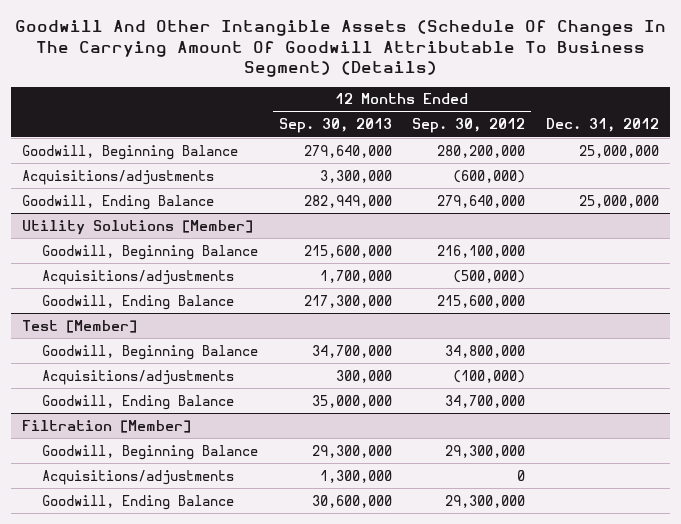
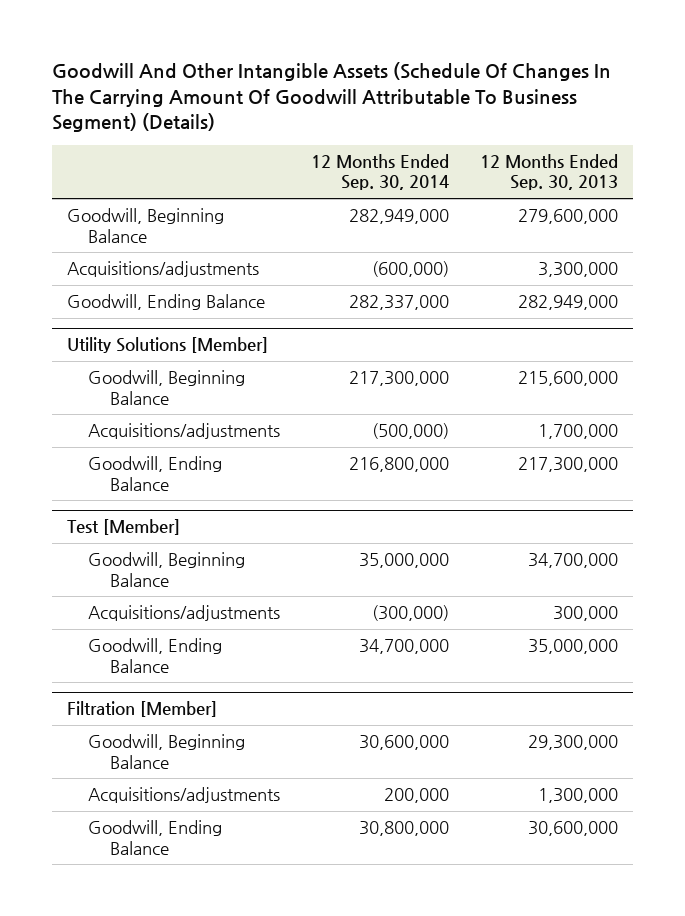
[412,118,526,134] Sep. 30, 2012 -> none
[546,118,660,133] Dec. 31, 2012 -> none
none -> [310,154,449,191] 12 Months Ended Sep. 30, 2014
[303,144,392,158] 279,640,000 -> [517,209,618,225] 279,600,000

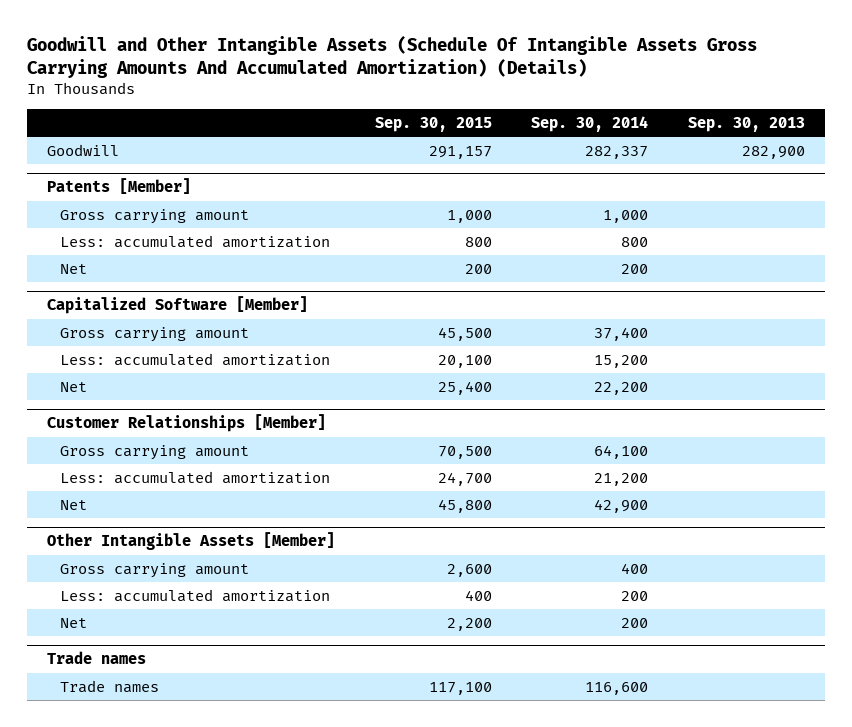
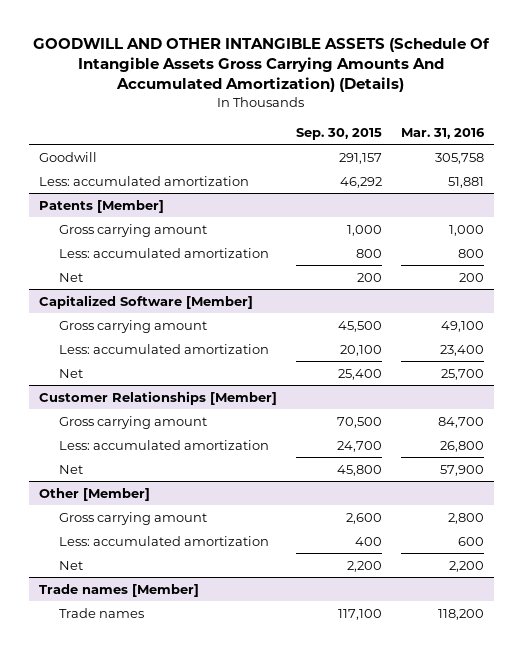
[27,35,758,78] Goodwill and Other Intangible Assets (Schedule Of Intangible Assets Gross Carrying Amounts And Accumulated Amortization) (Details) -> [33,38,491,93] GOODWILL AND OTHER INTANGIBLE ASSETS (Schedule Of Intangible Assets Gross Carrying Amounts And Accumulated Amortization) (Details)
[531,115,649,132] Sep. 30, 2014 -> none
[687,116,805,132] Sep. 30, 2013 -> none
none -> [400,127,485,139] Mar. 31, 2016
none -> [38,175,249,186] Less: accumulated amortization
[47,532,336,551] Other Intangible Assets [Member] -> [38,487,150,501] Other [Member]
[47,651,147,665] Trade names -> [38,583,199,597] Trade names [Member]

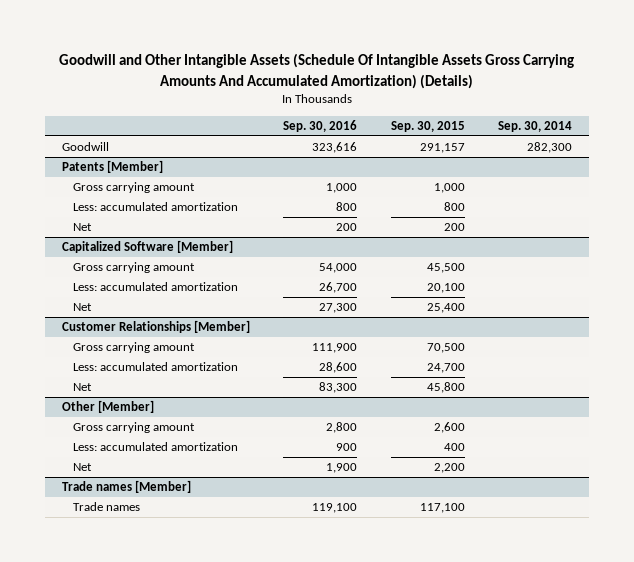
[33,38,491,93] GOODWILL AND OTHER INTANGIBLE ASSETS (Schedule Of Intangible Assets Gross Carrying Amounts And Accumulated Amortization) (Details) -> [58,53,574,89] Goodwill and Other Intangible Assets (Schedule Of Intangible Assets Gross Carrying Amounts And Accumulated Amortization) (Details)
[400,127,485,139] Mar. 31, 2016 -> none
none -> [283,120,358,133] Sep. 30, 2016
none -> [497,121,572,133] Sep. 30, 2014
[38,175,249,186] Less: accumulated amortization -> none

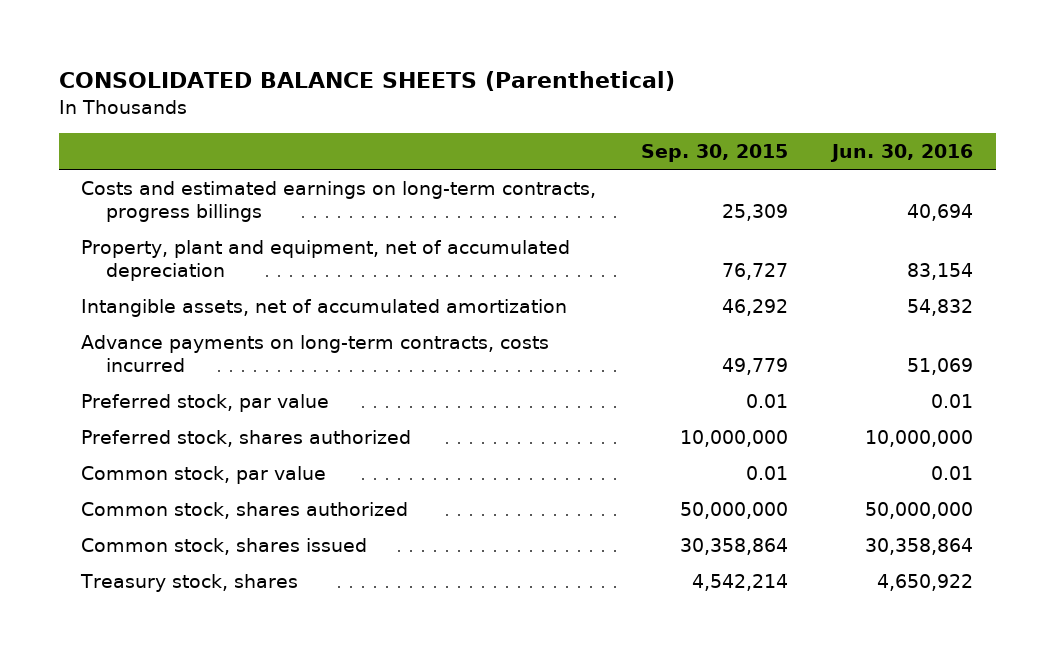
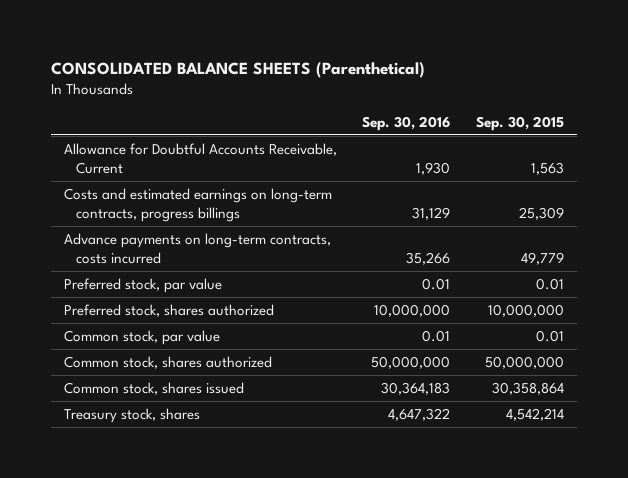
[830,144,974,163] Jun. 30, 2016 -> none
none -> [362,115,451,131] Sep. 30, 2016
none -> [63,142,337,174] Allowance for Doubtful Accounts Receivable, Current
[81,239,571,281] Property, plant and equipment, net of accumulated depreciation -> none
[81,298,568,317] Intangible assets, net of accumulated amortization -> none

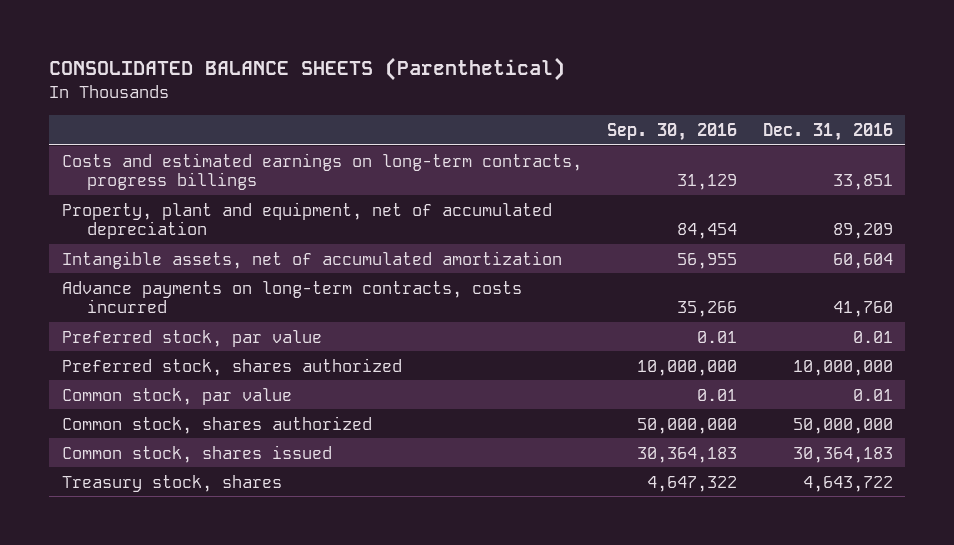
[476,115,565,131] Sep. 30, 2015 -> none
none -> [762,122,893,141] Dec. 31, 2016
[63,142,337,174] Allowance for Doubtful Accounts Receivable, Current -> none
none -> [61,201,552,240] Property, plant and equipment, net of accumulated depreciation
none -> [61,250,562,269] Intangible assets, net of accumulated amortization

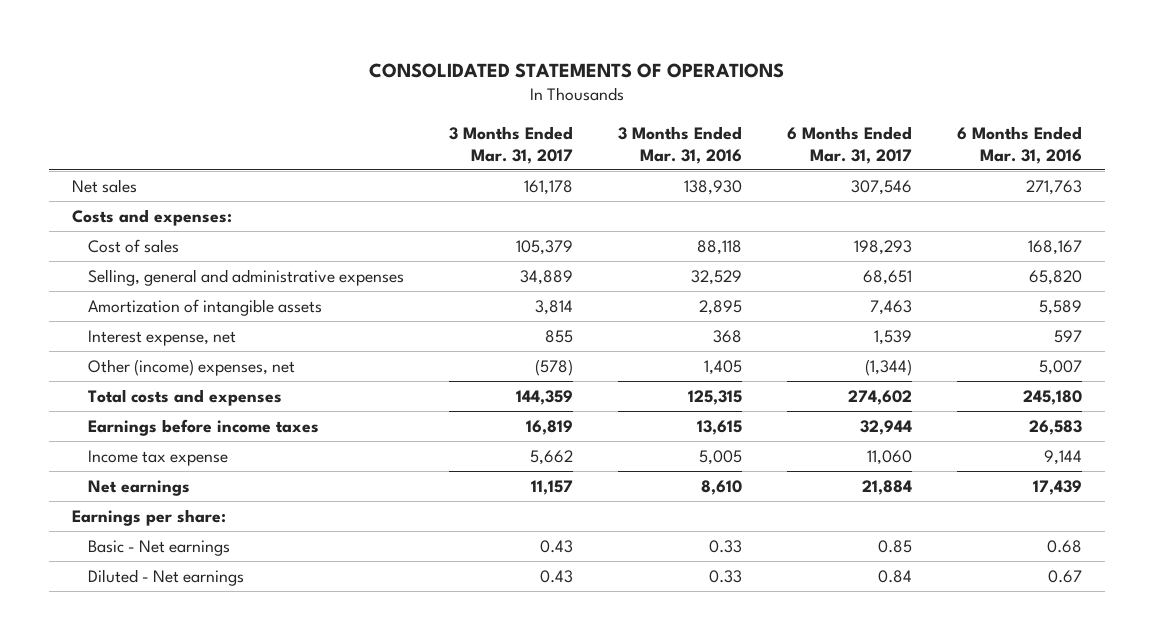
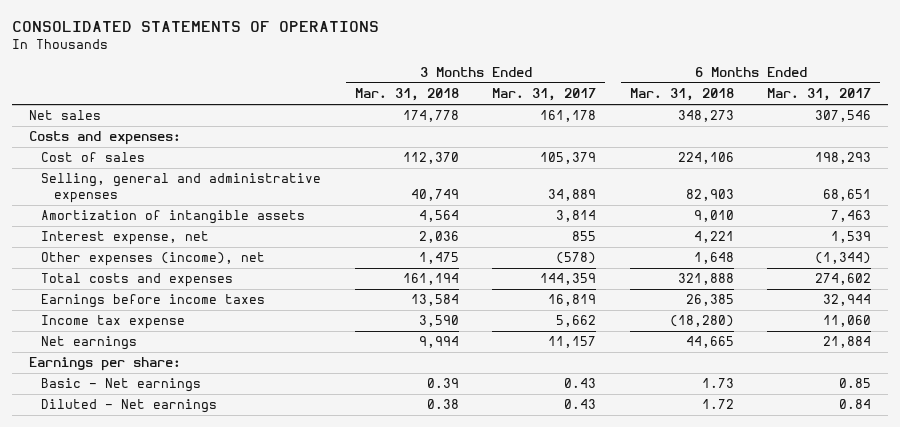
[618,125,743,164] 3 Months Ended Mar. 31, 2016 -> none
[957,125,1083,164] 6 Months Ended Mar. 31, 2016 -> none
none -> [354,88,459,102] Mar. 31, 2018
none -> [629,88,734,102] Mar. 31, 2018
[88,358,296,376] Other (income) expenses, net -> [41,252,266,267] Other expenses (income), net

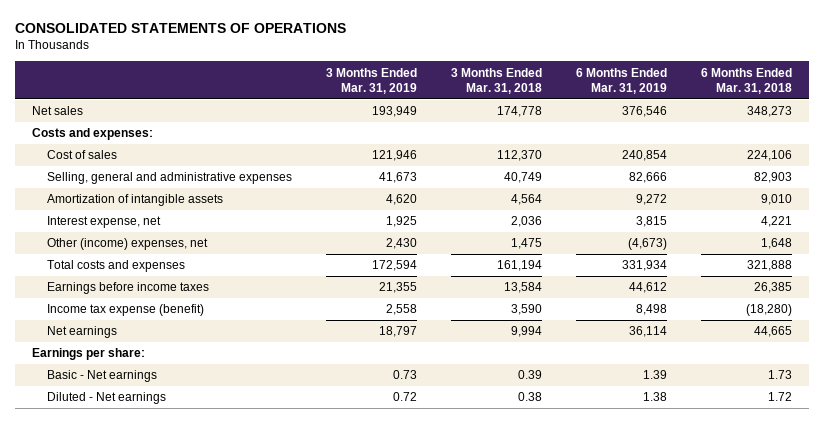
[492,88,597,102] Mar. 31, 2017 -> none
[767,88,872,102] Mar. 31, 2017 -> none
none -> [326,67,418,94] 3 Months Ended Mar. 31, 2019
none -> [575,67,667,94] 6 Months Ended Mar. 31, 2019
[41,252,266,267] Other expenses (income), net -> [47,238,209,251] Other (income) expenses, net
[41,315,186,330] Income tax expense -> [47,304,205,317] Income tax expense (benefit)

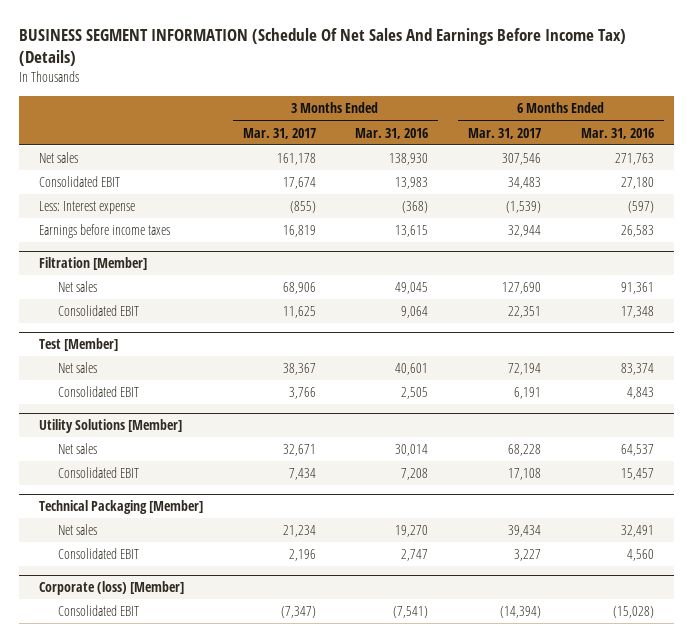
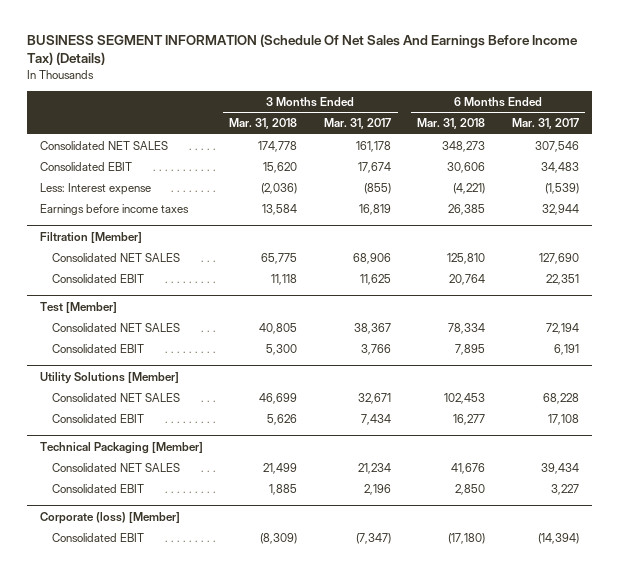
[355,127,429,139] Mar. 31, 2016 -> none
[580,127,654,139] Mar. 31, 2016 -> none
none -> [229,118,298,130] Mar. 31, 2018
none -> [417,118,486,130] Mar. 31, 2018
[38,152,78,164] Net sales -> [40,141,169,151] Consolidated NET SALES
[58,281,98,293] Net sales -> [52,253,181,263] Consolidated NET SALES
[58,362,98,374] Net sales -> [52,323,181,333] Consolidated NET SALES
[58,443,98,455] Net sales -> [52,393,181,403] Consolidated NET SALES
[58,524,98,536] Net sales -> [52,463,181,473] Consolidated NET SALES

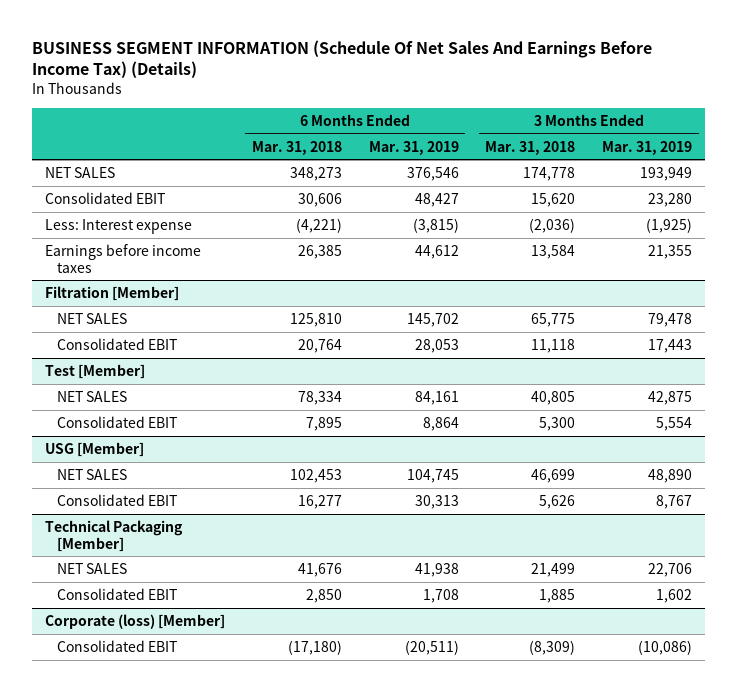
[323,118,391,130] Mar. 31, 2017 -> none
[511,118,579,130] Mar. 31, 2017 -> none
none -> [368,140,459,155] Mar. 31, 2019
none -> [602,140,693,155] Mar. 31, 2019
[40,141,169,151] Consolidated NET SALES -> [45,166,116,178] NET SALES
[52,253,181,263] Consolidated NET SALES -> [57,312,128,324] NET SALES
[52,323,181,333] Consolidated NET SALES -> [57,390,128,402] NET SALES
[40,371,180,384] Utility Solutions [Member] -> [45,441,145,457] USG [Member]
[52,393,181,403] Consolidated NET SALES -> [57,468,128,480] NET SALES
[52,463,181,473] Consolidated NET SALES -> [57,562,128,574] NET SALES

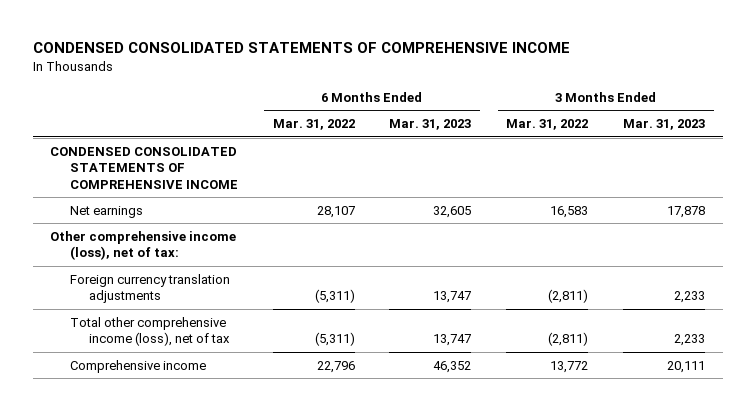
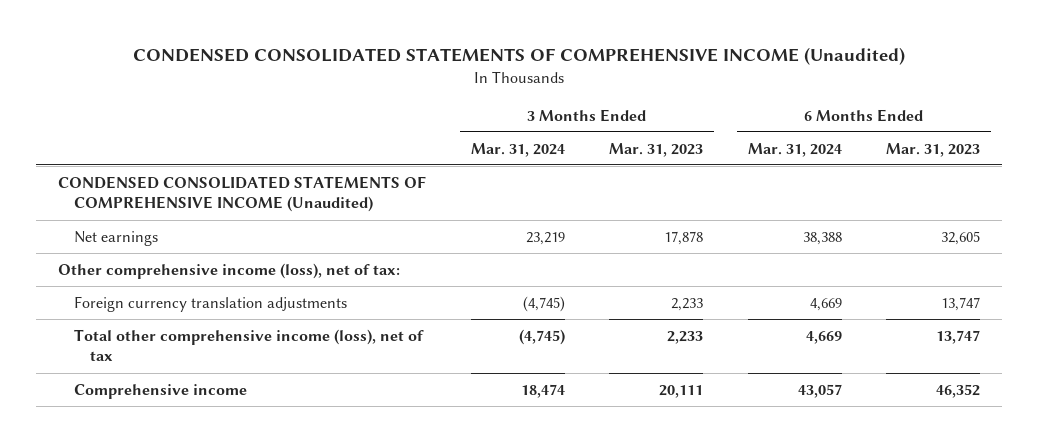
[32,42,570,54] CONDENSED CONSOLIDATED STATEMENTS OF COMPREHENSIVE INCOME -> [133,46,906,65] CONDENSED CONSOLIDATED STATEMENTS OF COMPREHENSIVE INCOME (Unaudited)
[272,119,355,131] Mar. 31, 2022 -> none
[506,119,589,131] Mar. 31, 2022 -> none
none -> [470,142,565,157] Mar. 31, 2024
none -> [747,142,842,157] Mar. 31, 2024
[50,146,238,190] CONDENSED CONSOLIDATED STATEMENTS OF COMPREHENSIVE INCOME -> [58,175,427,213] CONDENSED CONSOLIDATED STATEMENTS OF COMPREHENSIVE INCOME (Unaudited)

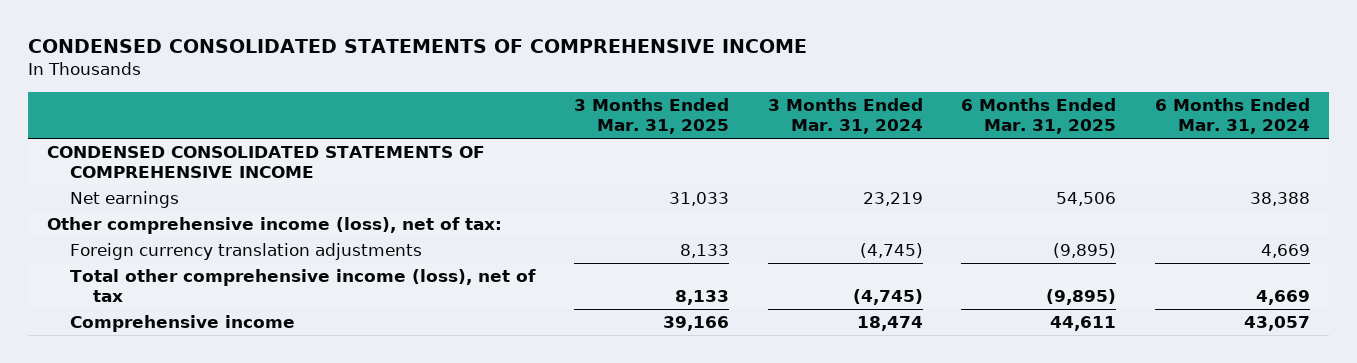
[133,46,906,65] CONDENSED CONSOLIDATED STATEMENTS OF COMPREHENSIVE INCOME (Unaudited) -> [28,39,808,54] CONDENSED CONSOLIDATED STATEMENTS OF COMPREHENSIVE INCOME
[609,142,704,157] Mar. 31, 2023 -> none
[886,142,981,157] Mar. 31, 2023 -> none
none -> [573,97,729,134] 3 Months Ended Mar. 31, 2025
none -> [961,97,1117,134] 6 Months Ended Mar. 31, 2025
[58,175,427,213] CONDENSED CONSOLIDATED STATEMENTS OF COMPREHENSIVE INCOME (Unaudited) -> [47,146,486,179] CONDENSED CONSOLIDATED STATEMENTS OF COMPREHENSIVE INCOME

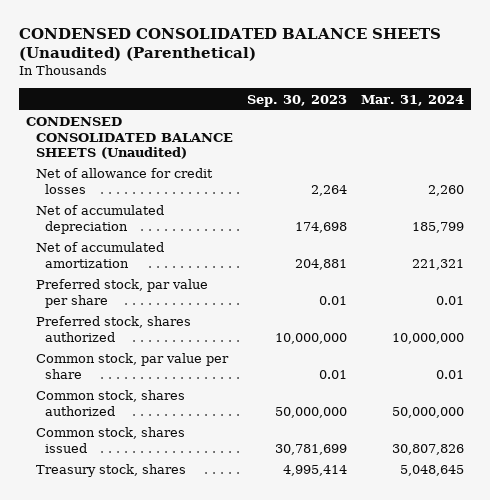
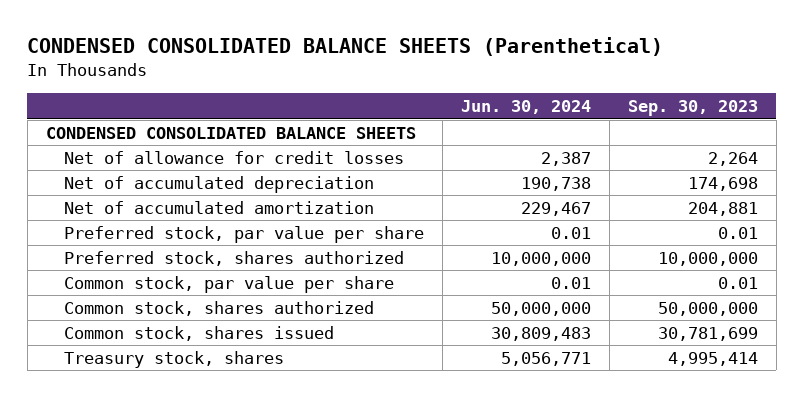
[19,27,442,62] CONDENSED CONSOLIDATED BALANCE SHEETS (Unaudited) (Parenthetical) -> [27,37,664,57] CONDENSED CONSOLIDATED BALANCE SHEETS (Parenthetical)
[361,94,465,106] Mar. 31, 2024 -> none
none -> [460,99,591,114] Jun. 30, 2024
[26,117,233,160] CONDENSED CONSOLIDATED BALANCE SHEETS (Unaudited) -> [45,126,416,139] CONDENSED CONSOLIDATED BALANCE SHEETS

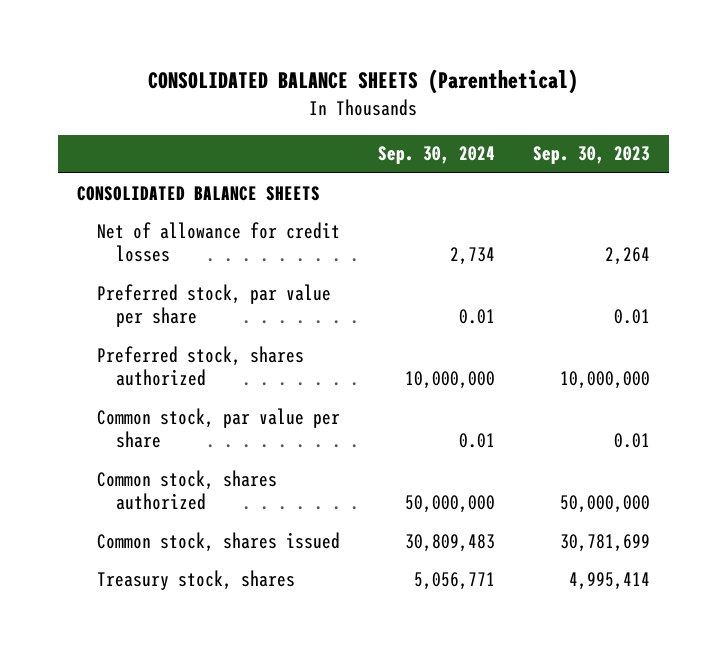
[27,37,664,57] CONDENSED CONSOLIDATED BALANCE SHEETS (Parenthetical) -> [148,69,579,95] CONSOLIDATED BALANCE SHEETS (Parenthetical)
[460,99,591,114] Jun. 30, 2024 -> none
none -> [377,146,495,165] Sep. 30, 2024
[45,126,416,139] CONDENSED CONSOLIDATED BALANCE SHEETS -> [76,185,320,201] CONSOLIDATED BALANCE SHEETS
[63,175,374,193] Net of accumulated depreciation -> none
[63,200,374,214] Net of accumulated amortization -> none

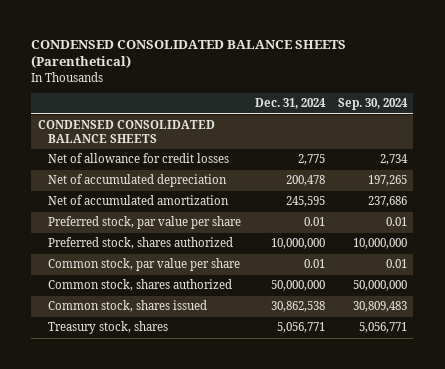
[148,69,579,95] CONSOLIDATED BALANCE SHEETS (Parenthetical) -> [31,39,347,69] CONDENSED CONSOLIDATED BALANCE SHEETS (Parenthetical)
[532,146,650,165] Sep. 30, 2023 -> none
none -> [254,98,326,110] Dec. 31, 2024
[76,185,320,201] CONSOLIDATED BALANCE SHEETS -> [37,120,215,144] CONDENSED CONSOLIDATED BALANCE SHEETS
none -> [48,174,228,188] Net of accumulated depreciation
none -> [48,195,230,206] Net of accumulated amortization

